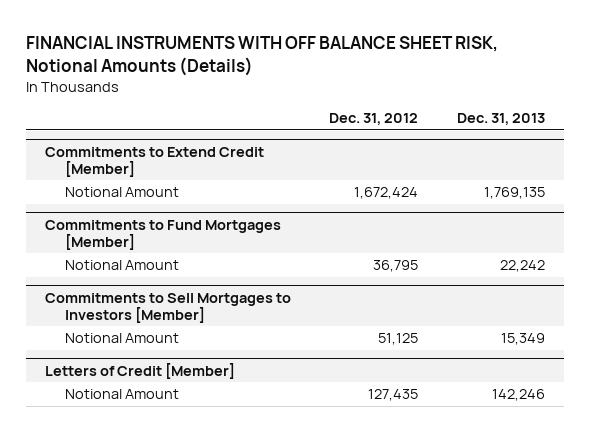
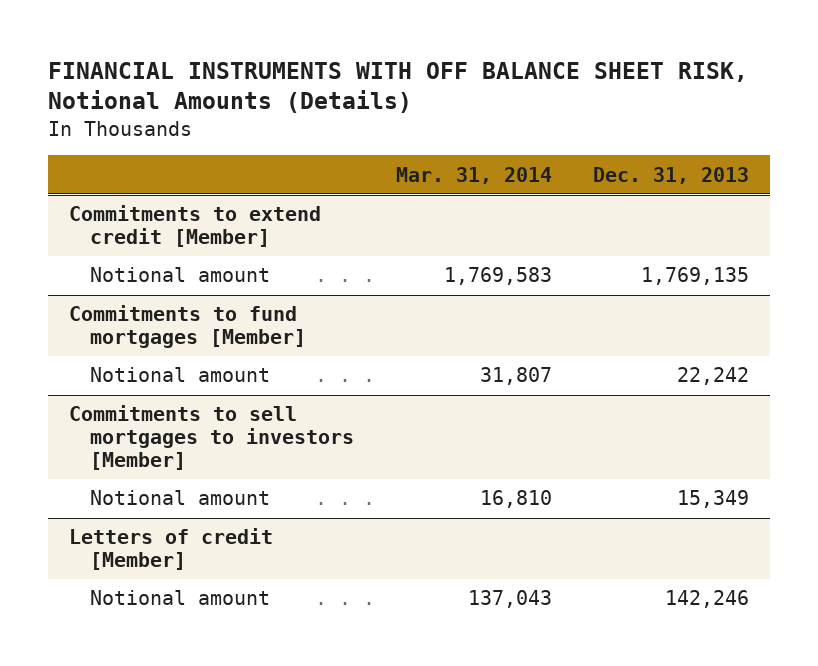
[329,113,419,126] Dec. 31, 2012 -> none
none -> [395,166,552,184] Mar. 31, 2014
[45,146,265,177] Commitments to Extend Credit [Member] -> [68,205,321,248] Commitments to extend credit [Member]
[64,187,179,198] Notional Amount -> [90,267,271,283] Notional amount
[45,219,282,250] Commitments to Fund Mortgages [Member] -> [68,305,307,349] Commitments to fund mortgages [Member]
[64,260,179,271] Notional Amount -> [90,367,271,383] Notional amount
[45,292,292,323] Commitments to Sell Mortgages to Investors [Member] -> [68,405,355,471] Commitments to sell mortgages to investors [Member]
[64,333,179,344] Notional Amount -> [90,490,271,506] Notional amount
[45,362,236,379] Letters of Credit [Member] -> [68,528,273,571] Letters of credit [Member]
[64,389,179,400] Notional Amount -> [90,590,271,606] Notional amount

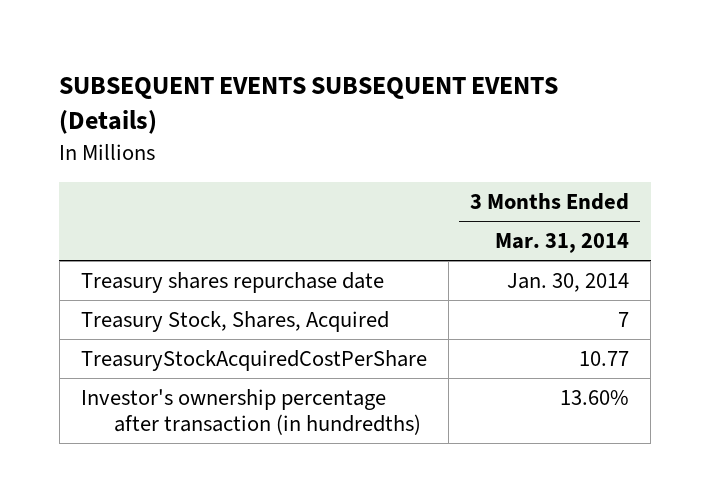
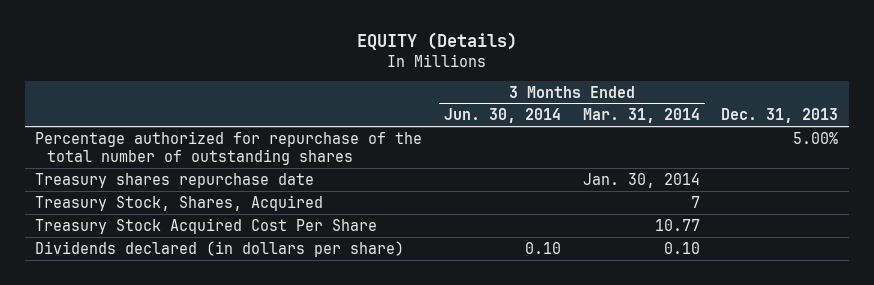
[59,77,559,135] SUBSEQUENT EVENTS SUBSEQUENT EVENTS (Details) -> [356,32,517,51] EQUITY (Details)
none -> [444,108,562,124] Jun. 30, 2014
none -> [721,108,839,124] Dec. 31, 2013
none -> [35,130,423,165] Percentage authorized for repurchase of the total number of outstanding shares
[80,388,422,436] Investor's ownership percentage after transaction (in hundredths) -> none
[80,349,427,371] TreasuryStockAcquiredCostPerShare -> [35,217,378,234] Treasury Stock Acquired Cost Per Share
none -> [35,240,405,257] Dividends declared (in dollars per share)

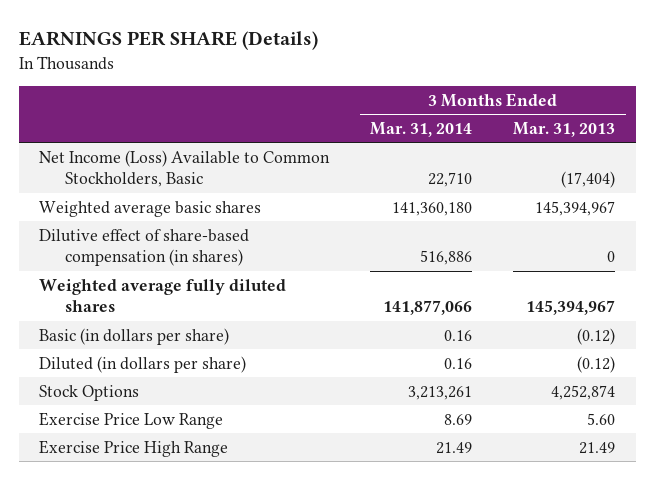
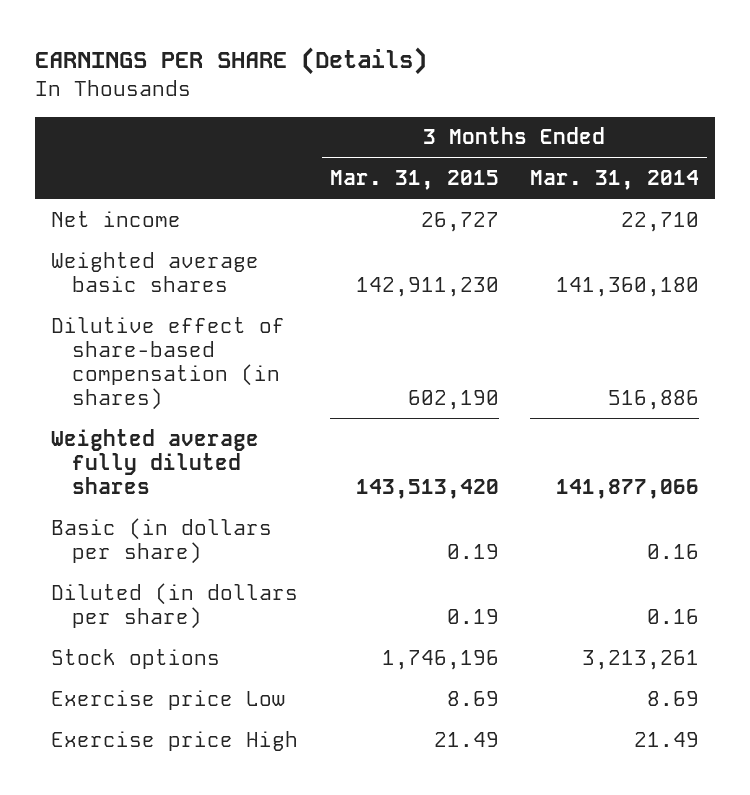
[513,121,616,137] Mar. 31, 2013 -> none
none -> [329,169,499,190] Mar. 31, 2015
[39,149,331,188] Net Income (Loss) Available to Common Stockholders, Basic -> [50,210,181,227] Net income
[39,384,140,401] Stock Options -> [50,648,220,669] Stock options
[39,411,224,429] Exercise Price Low Range -> [50,689,285,710] Exercise price Low
[39,439,229,457] Exercise Price High Range -> [50,730,298,751] Exercise price High

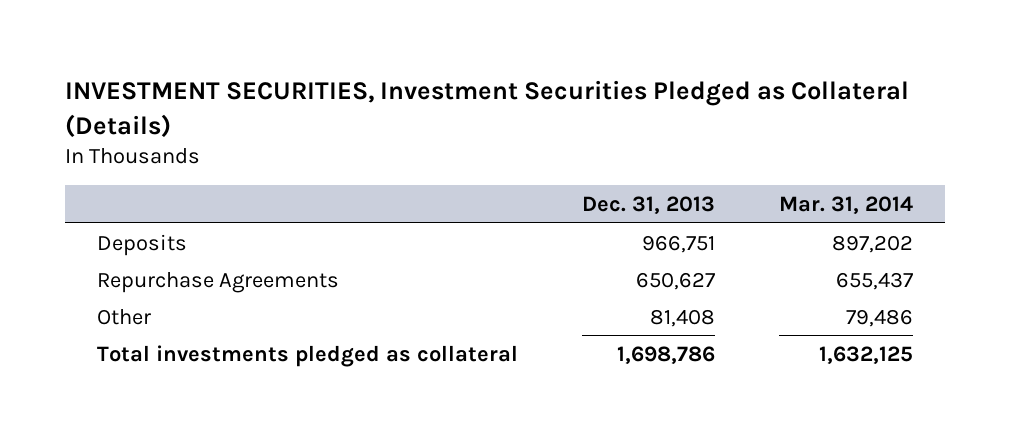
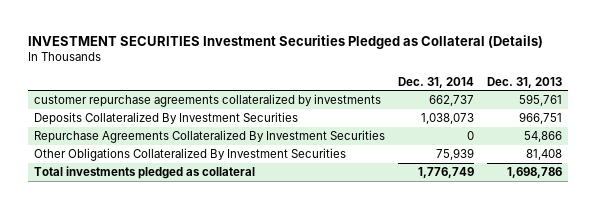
[65,80,910,138] INVESTMENT SECURITIES, Investment Securities Pledged as Collateral (Details) -> [27,34,543,49] INVESTMENT SECURITIES Investment Securities Pledged as Collateral (Details)
[778,195,913,214] Mar. 31, 2014 -> none
none -> [398,76,475,88] Dec. 31, 2014
none -> [34,94,382,108] customer repurchase agreements collateralized by investments
[97,233,188,256] Deposits -> [34,112,299,126] Deposits Collateralized By Investment Securities
[97,271,340,293] Repurchase Agreements -> [34,130,386,144] Repurchase Agreements Collateralized By Investment Securities
[635,271,715,290] 650,627 -> [523,131,562,143] 54,866
[97,308,152,325] Other -> [34,148,347,162] Other Obligations Collateralized By Investment Securities

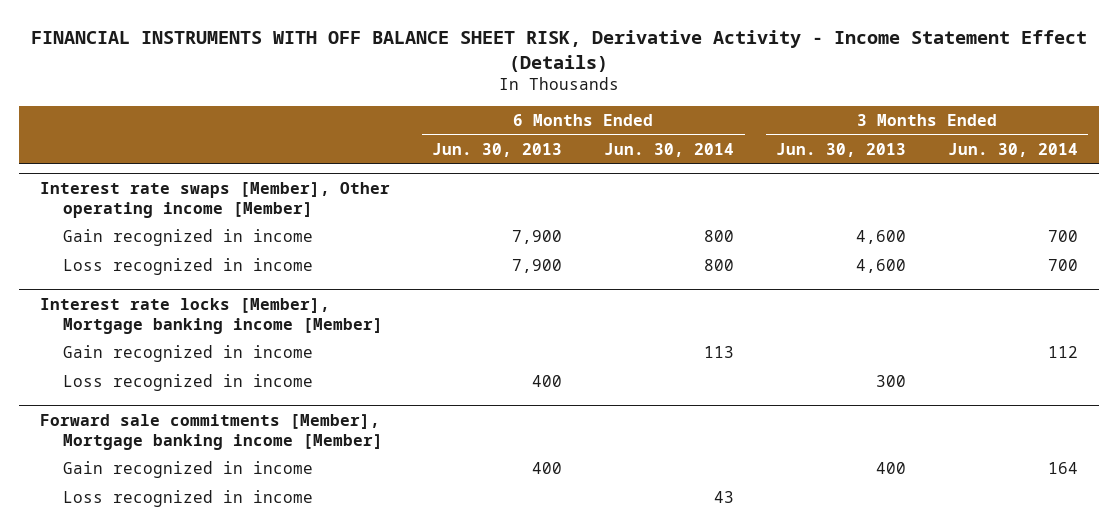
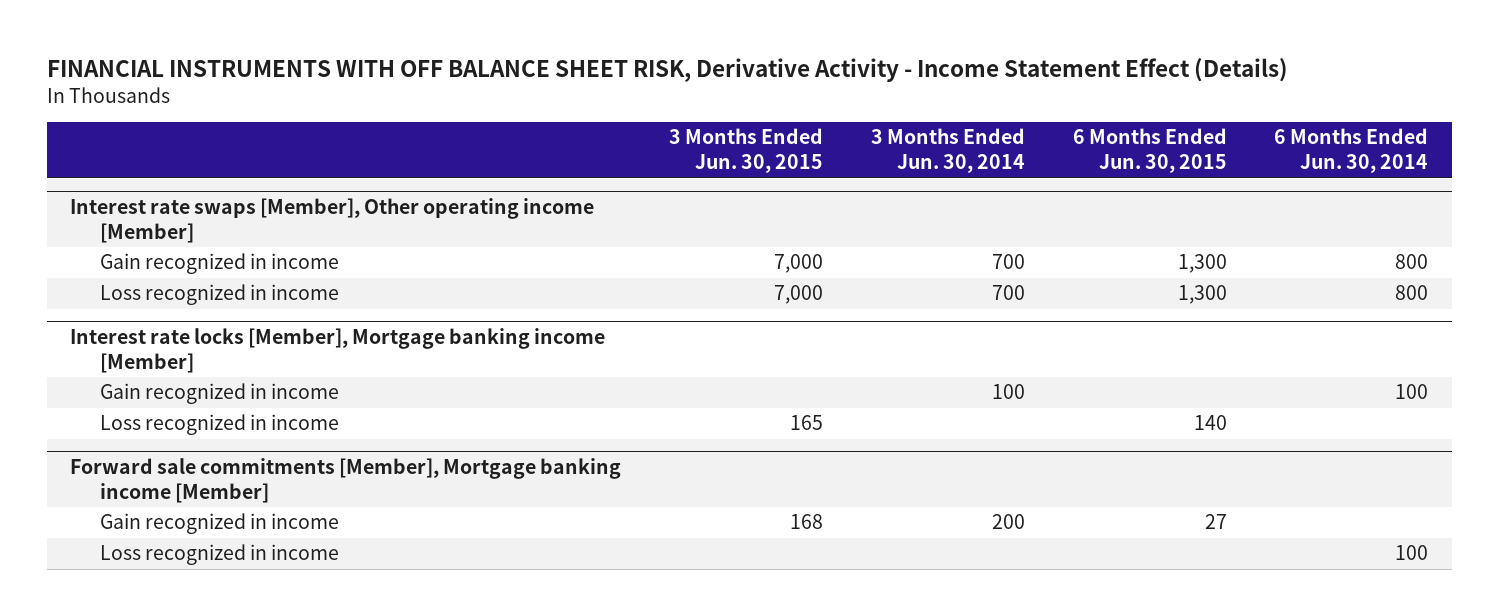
[432,142,563,157] Jun. 30, 2013 -> none
[776,142,907,157] Jun. 30, 2013 -> none
none -> [669,128,824,174] 3 Months Ended Jun. 30, 2015
none -> [1072,128,1227,174] 6 Months Ended Jun. 30, 2015
[704,346,735,359] 113 -> [1395,384,1429,400] 100
[1047,346,1078,359] 112 -> [991,384,1025,400] 100
[1047,462,1078,475] 164 -> [991,514,1025,530] 200
[714,491,735,504] 43 -> [1395,545,1429,561] 100

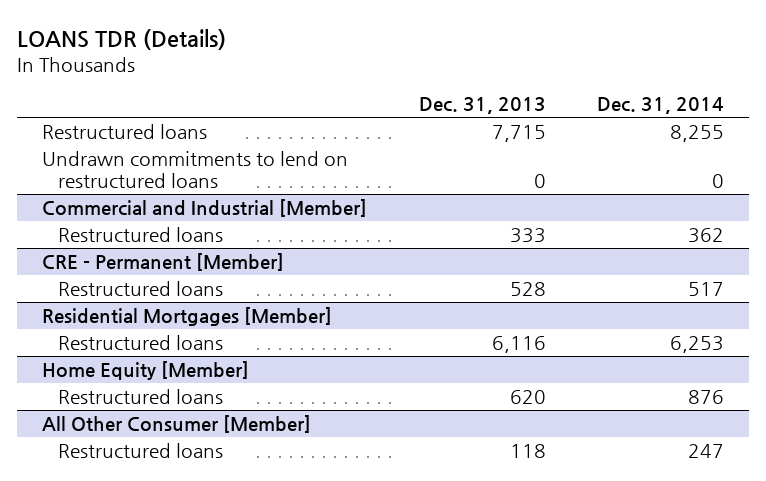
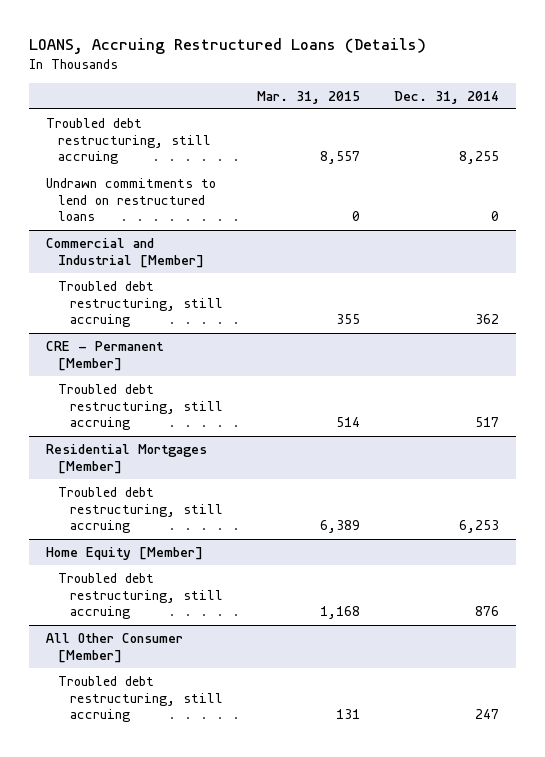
[16,28,226,50] LOANS TDR (Details) -> [28,38,426,55] LOANS, Accruing Restructured Loans (Details)
[418,96,546,114] Dec. 31, 2013 -> none
none -> [257,90,361,104] Mar. 31, 2015
[42,124,208,140] Restructured loans -> [45,117,212,165] Troubled debt restructuring, still accruing
[58,227,224,243] Restructured loans -> [58,280,224,328] Troubled debt restructuring, still accruing
[58,281,224,297] Restructured loans -> [58,383,224,431] Troubled debt restructuring, still accruing
[58,335,224,351] Restructured loans -> [58,486,224,534] Troubled debt restructuring, still accruing
[58,389,224,405] Restructured loans -> [58,572,224,620] Troubled debt restructuring, still accruing
[58,443,224,459] Restructured loans -> [58,675,224,723] Troubled debt restructuring, still accruing

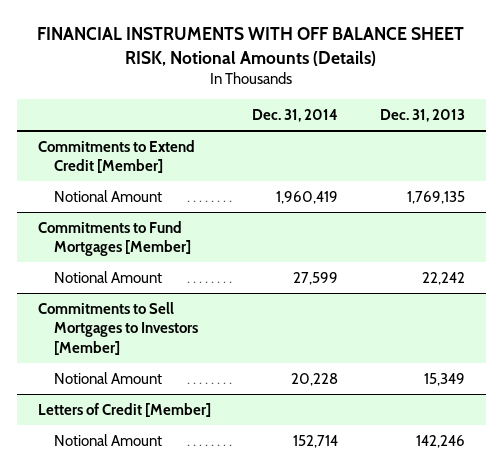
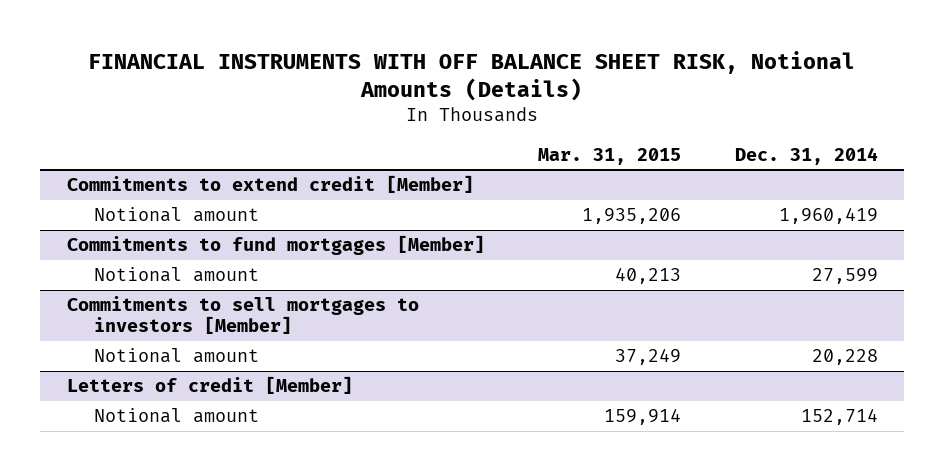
[380,109,466,123] Dec. 31, 2013 -> none
none -> [538,147,682,165] Mar. 31, 2015
[37,139,195,174] Commitments to Extend Credit [Member] -> [66,175,474,194] Commitments to extend credit [Member]
[54,189,163,202] Notional Amount -> [93,207,259,223] Notional amount
[37,220,192,257] Commitments to Fund Mortgages [Member] -> [66,235,485,256] Commitments to fund mortgages [Member]
[54,270,163,283] Notional Amount -> [93,267,259,283] Notional amount
[37,301,199,356] Commitments to Sell Mortgages to Investors [Member] -> [66,296,419,335] Commitments to sell mortgages to investors [Member]
[54,371,163,384] Notional Amount -> [93,348,259,364] Notional amount
[37,402,211,417] Letters of Credit [Member] -> [66,376,353,395] Letters of credit [Member]
[54,433,163,446] Notional Amount -> [93,408,259,424] Notional amount

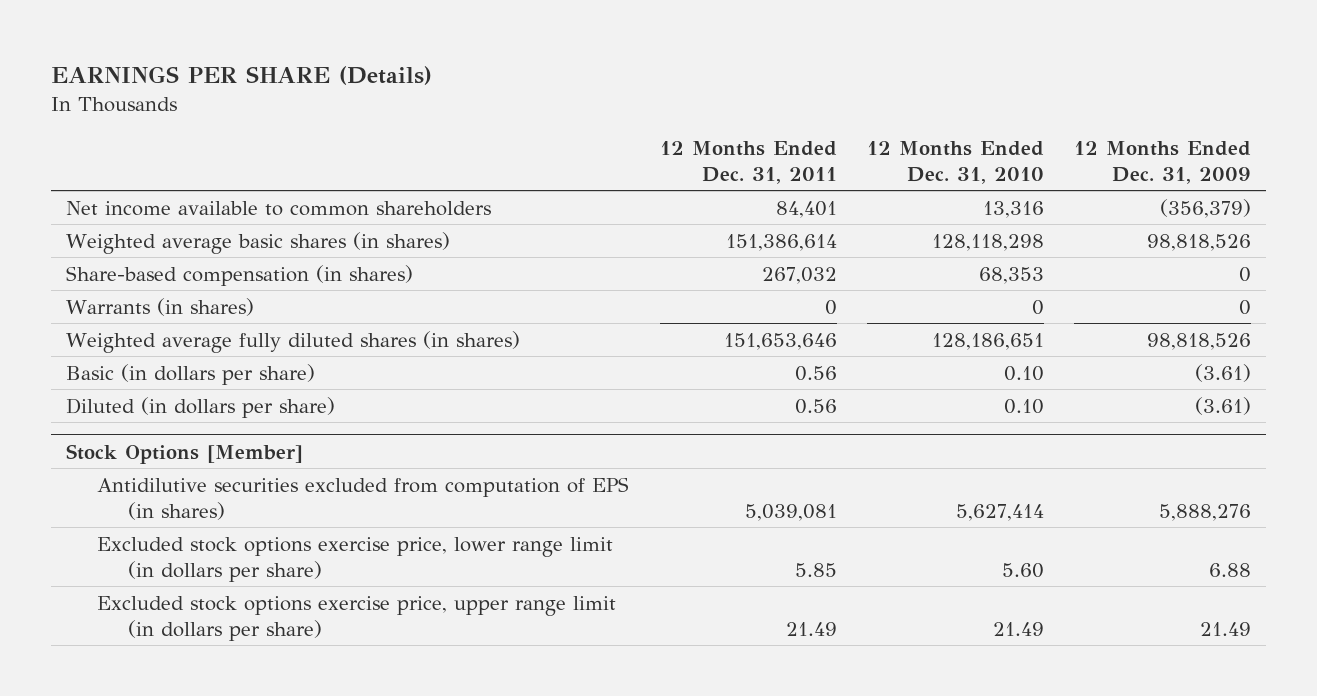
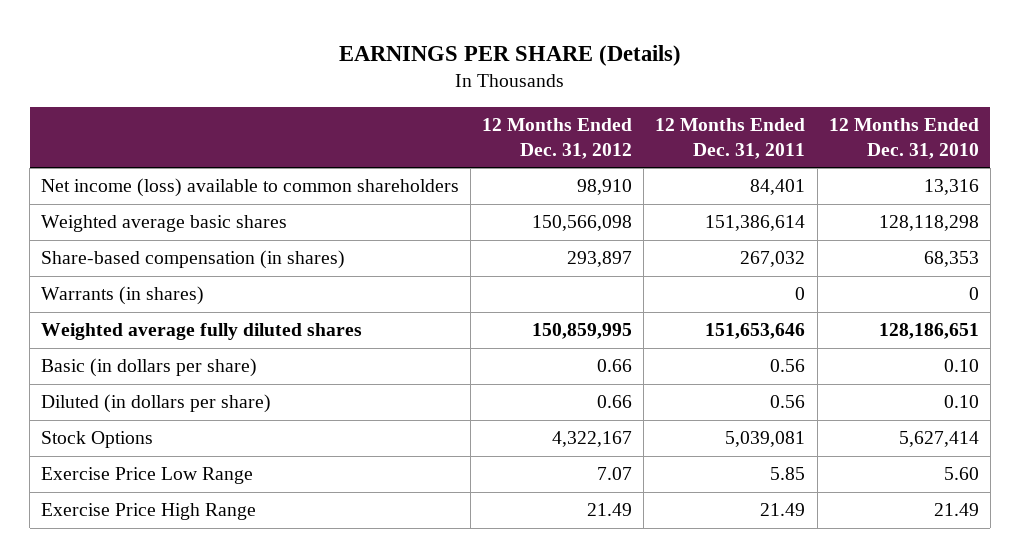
[1074,141,1252,184] 12 Months Ended Dec. 31, 2009 -> none
none -> [482,118,633,159] 12 Months Ended Dec. 31, 2012
[65,200,491,216] Net income available to common shareholders -> [41,178,460,198] Net income (loss) available to common shareholders
[65,231,450,254] Weighted average basic shares (in shares) -> [41,215,288,233] Weighted average basic shares
[65,330,520,353] Weighted average fully diluted shares (in shares) -> [41,323,363,341] Weighted average fully diluted shares
[65,443,303,464] Stock Options [Member] -> none
[97,476,630,520] Antidilutive securities excluded from computation of EPS (in shares) -> [41,431,154,449] Stock Options
[97,536,614,582] Excluded stock options exercise price, lower range limit (in dollars per share) -> [41,467,254,485] Exercise Price Low Range
[97,595,617,641] Excluded stock options exercise price, upper range limit (in dollars per share) -> [41,503,257,521] Exercise Price High Range

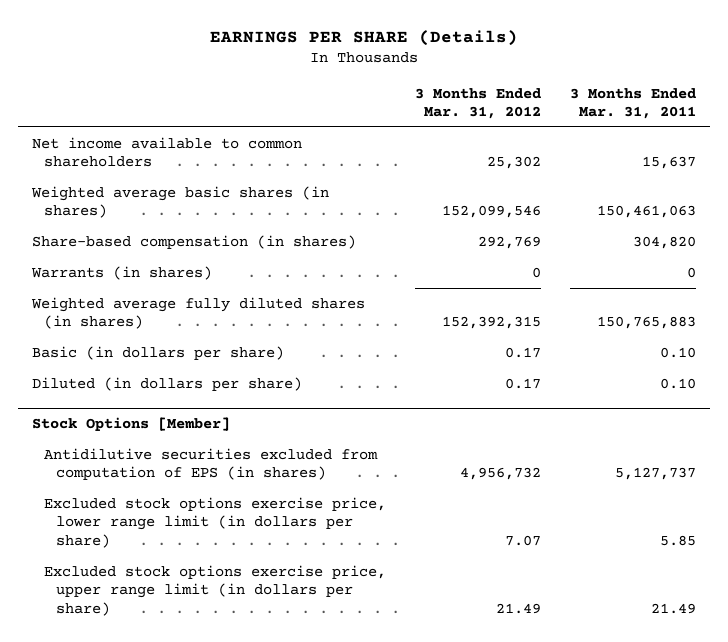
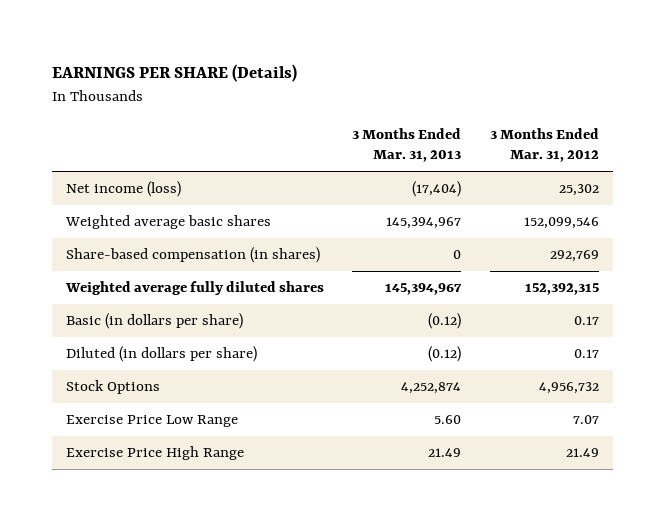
[569,87,696,120] 3 Months Ended Mar. 31, 2011 -> none
none -> [352,127,462,163] 3 Months Ended Mar. 31, 2013
[32,136,303,168] Net income available to common shareholders -> [66,181,182,198] Net income (loss)
[31,185,330,219] Weighted average basic shares (in shares) -> [65,215,272,230] Weighted average basic shares
[31,265,213,280] Warrants (in shares) -> none
[31,296,366,330] Weighted average fully diluted shares (in shares) -> [65,281,325,296] Weighted average fully diluted shares
[32,417,231,432] Stock Options [Member] -> none
[44,447,379,481] Antidilutive securities excluded from computation of EPS (in shares) -> [66,380,161,395] Stock Options
[44,496,387,548] Excluded stock options exercise price, lower range limit (in dollars per share) -> [66,415,239,428] Exercise Price Low Range
[44,564,387,616] Excluded stock options exercise price, upper range limit (in dollars per share) -> [66,446,245,461] Exercise Price High Range

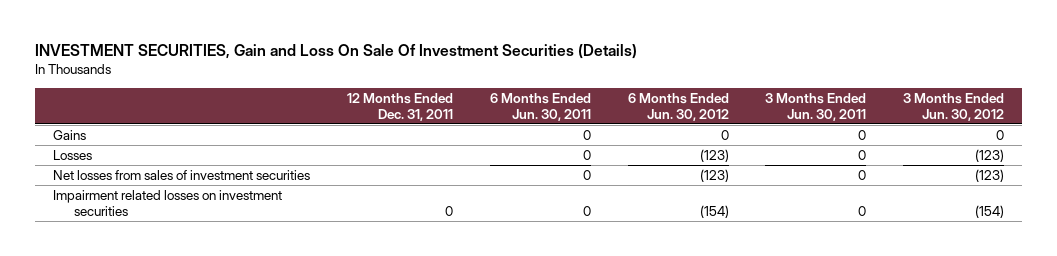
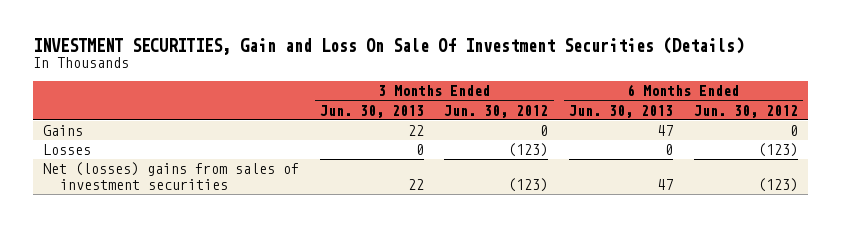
[346,93,453,121] 12 Months Ended Dec. 31, 2011 -> none
[489,93,591,121] 6 Months Ended Jun. 30, 2011 -> none
[765,93,867,121] 3 Months Ended Jun. 30, 2011 -> none
none -> [319,104,424,118] Jun. 30, 2013
none -> [569,104,674,118] Jun. 30, 2013
[53,190,283,216] Impairment related losses on investment securities -> none
[53,170,311,181] Net losses from sales of investment securities -> [43,162,300,191] Net (losses) gains from sales of investment securities

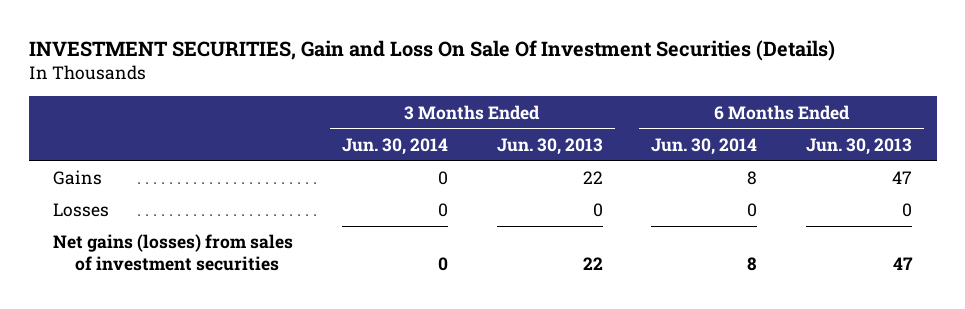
[444,104,549,118] Jun. 30, 2012 -> none
[693,104,798,118] Jun. 30, 2012 -> none
none -> [341,137,448,155] Jun. 30, 2014
none -> [651,137,758,155] Jun. 30, 2014
[43,162,300,191] Net (losses) gains from sales of investment securities -> [52,234,293,272] Net gains (losses) from sales of investment securities

